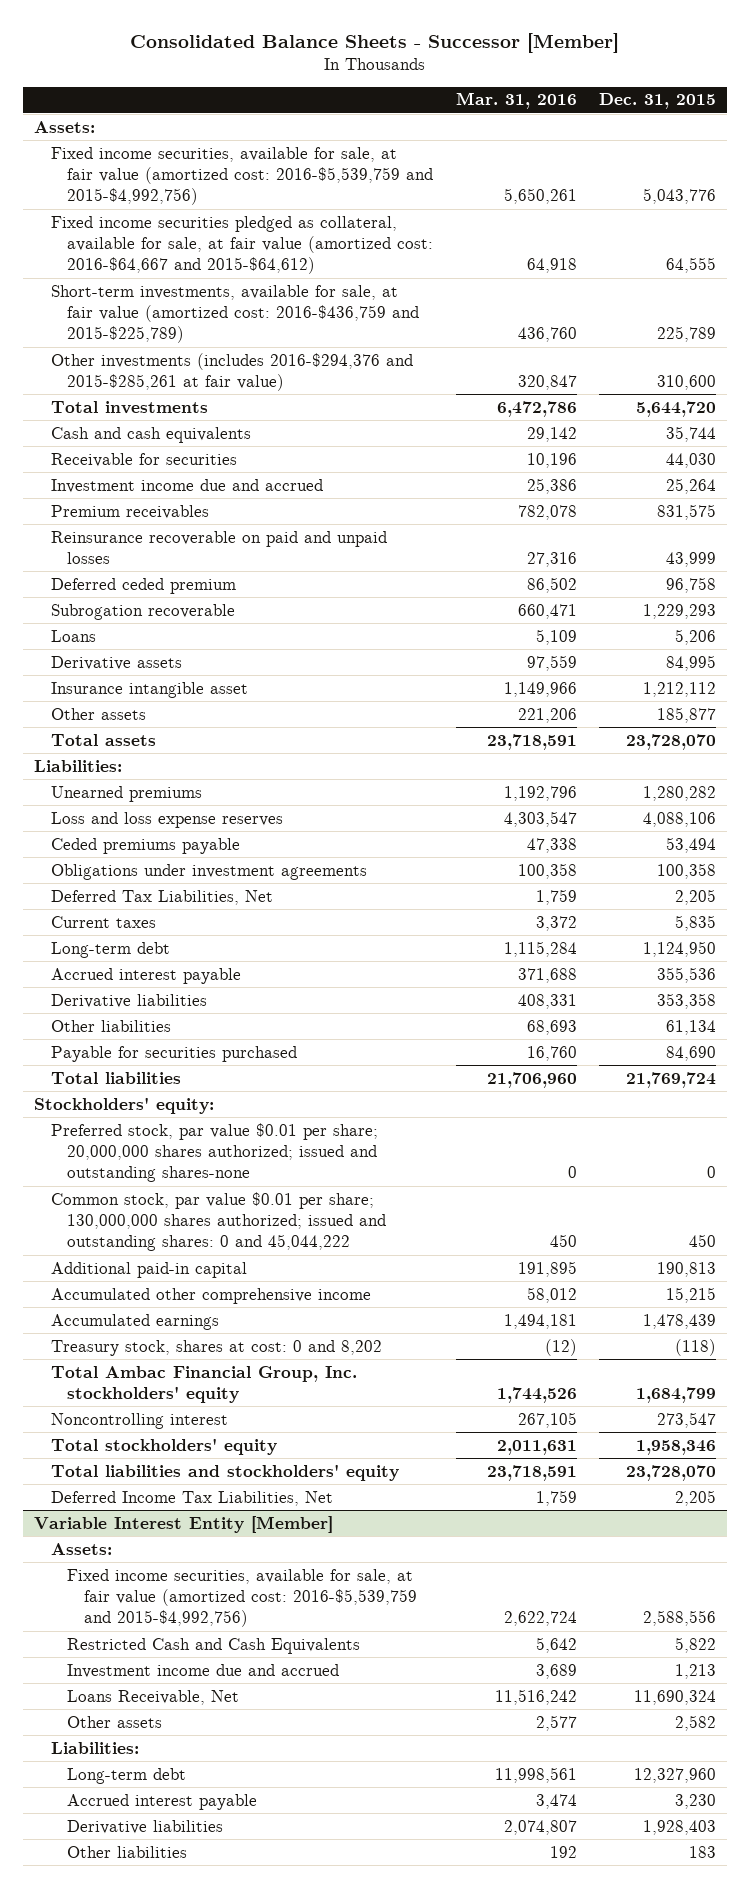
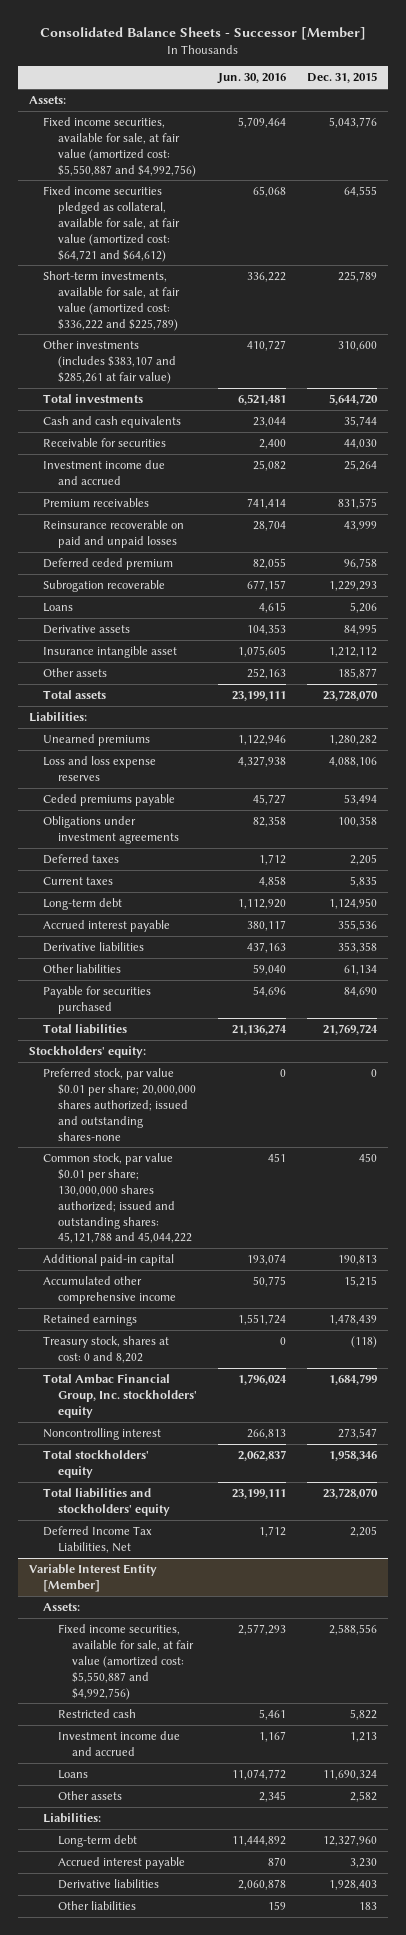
[455,92,577,110] Mar. 31, 2016 -> none
none -> [216,73,286,85] Jun. 30, 2016
[50,146,434,206] Fixed income securities, available for sale, at fair value (amortized cost: 2016-$5,539,759 and 2015-$4,992,756) -> [43,116,196,177] Fixed income securities, available for sale, at fair value (amortized cost: $5,550,887 and $4,992,756)
[50,215,434,275] Fixed income securities pledged as collateral, available for sale, at fair value (amortized cost: 2016-$64,667 and 2015-$64,612) -> [43,185,180,262] Fixed income securities pledged as collateral, available for sale, at fair value (amortized cost: $64,721 and $64,612)
[50,284,420,344] Short-term investments, available for sale, at fair value (amortized cost: 2016-$436,759 and 2015-$225,789) -> [43,270,180,331] Short-term investments, available for sale, at fair value (amortized cost: $336,222 and $225,789)
[50,352,413,391] Other investments (includes 2016-$294,376 and 2015-$285,261 at fair value) -> [43,339,176,384] Other investments (includes $383,107 and $285,261 at fair value)
[50,889,273,905] Deferred Tax Liabilities, Net -> [43,853,120,864] Deferred taxes
[50,1191,387,1252] Common stock, par value $0.01 per share; 130,000,000 shares authorized; issued and outstanding shares: 0 and 45,044,222 -> [43,1152,192,1244] Common stock, par value $0.01 per share; 130,000,000 shares authorized; issued and outstanding shares: 45,121,788 and 45,044,222
[50,1313,219,1330] Accumulated earnings -> [43,1313,138,1326] Retained earnings
[67,1568,417,1628] Fixed income securities, available for sale, at fair value (amortized cost: 2016-$5,539,759 and 2015-$4,992,756) -> [57,1623,194,1700] Fixed income securities, available for sale, at fair value (amortized cost: $5,550,887 and $4,992,756)
[67,1637,361,1654] Restricted Cash and Cash Equivalents -> [57,1708,136,1718] Restricted cash
[67,1689,240,1705] Loans Receivable, Net -> [57,1769,88,1779] Loans

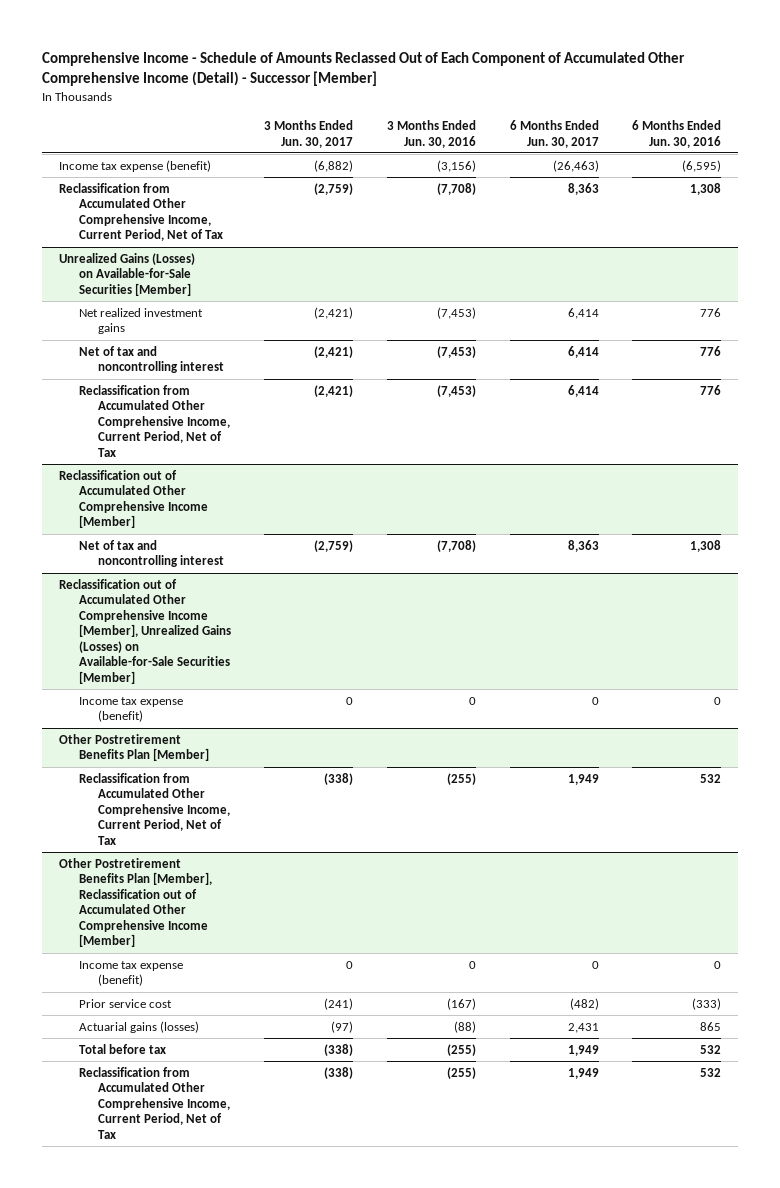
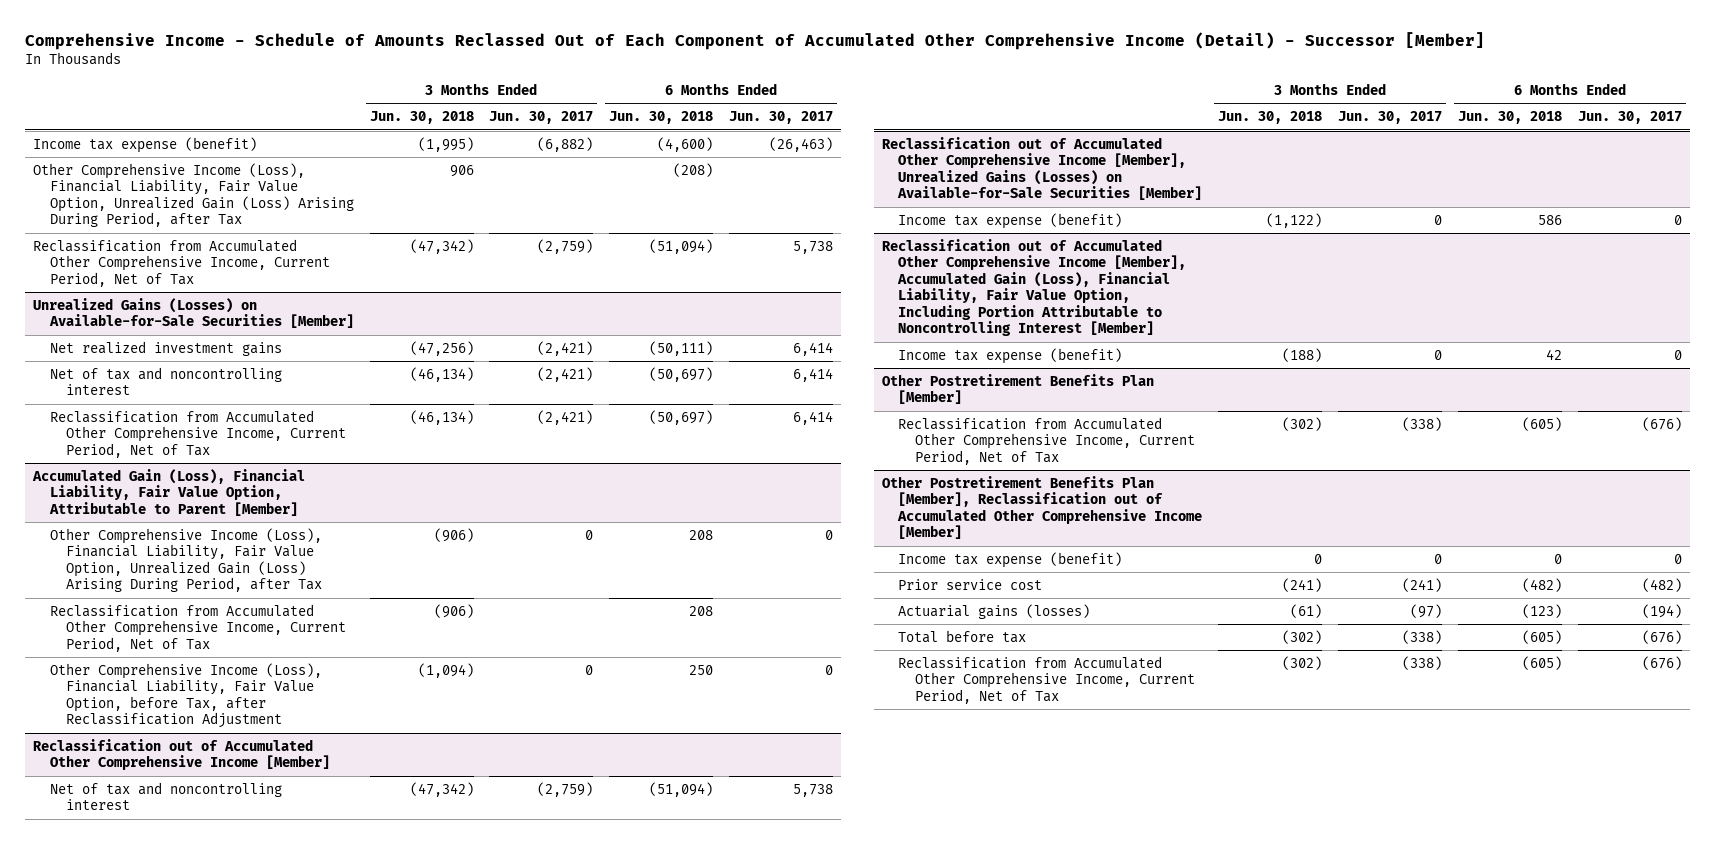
[386,119,476,148] 3 Months Ended Jun. 30, 2016 -> none
[632,119,722,148] 6 Months Ended Jun. 30, 2016 -> none
none -> [369,111,474,125] Jun. 30, 2018
none -> [609,111,714,125] Jun. 30, 2018
none -> [33,162,354,228] Other Comprehensive Income (Loss), Financial Liability, Fair Value Option, Unrealized Gain (Loss) Arising During Period, after Tax
[567,182,599,195] 8,363 -> [793,240,834,254] 5,738
none -> [32,468,306,516] Accumulated Gain (Loss), Financial Liability, Fair Value Option, Attributable to Parent [Member]
none -> [49,527,323,593] Other Comprehensive Income (Loss), Financial Liability, Fair Value Option, Unrealized Gain (Loss) Arising During Period, after Tax
none -> [49,603,347,652] Reclassification from Accumulated Other Comprehensive Income, Current Period, Net of Tax
none -> [49,662,322,729] Other Comprehensive Income (Loss), Financial Liability, Fair Value Option, before Tax, after Reclassification Adjustment
[567,539,599,552] 8,363 -> [793,783,834,797] 5,738
none -> [881,238,1187,337] Reclassification out of Accumulated Other Comprehensive Income [Member], Accumulated Gain (Loss), Financial Liability, Fair Value Option, Including Portion Attributable to Noncontrolling Interest [Member]
none -> [898,347,1123,364] Income tax expense (benefit)
[567,773,599,785] 1,949 -> [1641,416,1682,431] (676)
[567,1022,599,1033] 2,431 -> [1641,603,1682,618] (194)
[567,1044,599,1056] 1,949 -> [1641,629,1682,644] (676)
[567,1067,599,1079] 1,949 -> [1641,655,1682,670] (676)

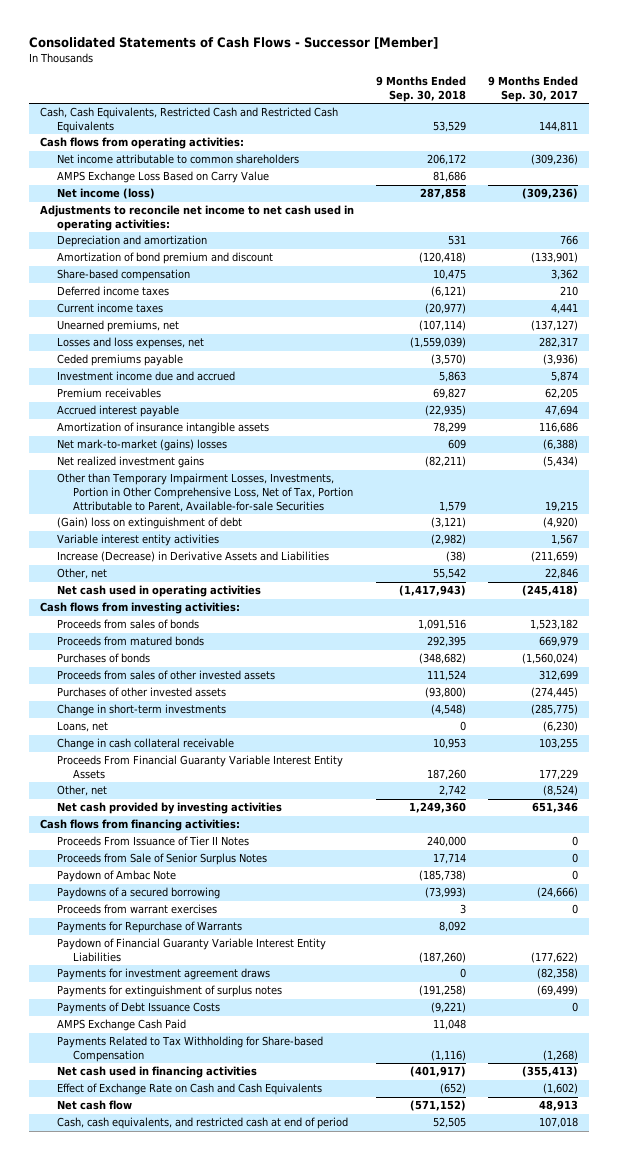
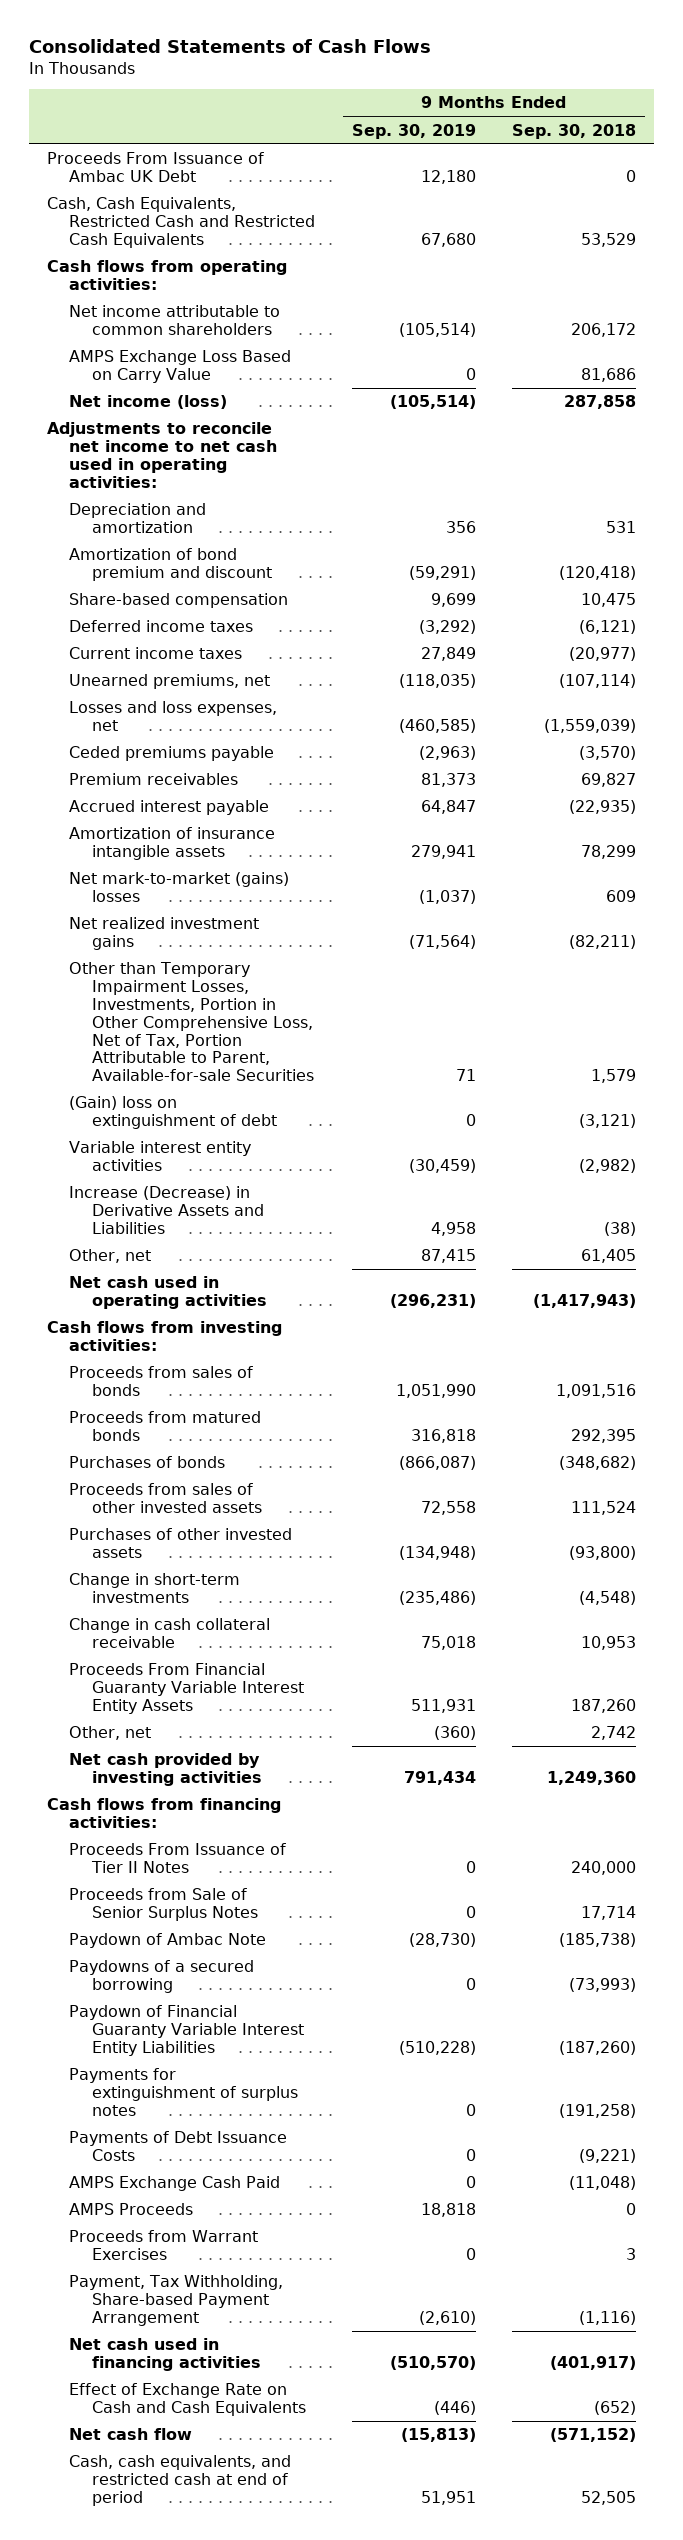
[29,36,439,49] Consolidated Statements of Cash Flows - Successor [Member] -> [28,38,431,53] Consolidated Statements of Cash Flows
[488,76,579,103] 9 Months Ended Sep. 30, 2017 -> none
none -> [351,123,476,139] Sep. 30, 2019
none -> [46,152,264,183] Proceeds From Issuance of Ambac UK Debt
[56,371,235,382] Investment income due and accrued -> none
[433,568,467,580] 55,542 -> [580,1249,636,1264] 61,405
[56,721,108,733] Loans, net -> none
[56,904,217,915] Proceeds from warrant exercises -> none
[56,921,242,934] Payments for Repurchase of Warrants -> none
[56,968,270,981] Payments for investment agreement draws -> none
[433,1019,467,1031] 11,048 -> [568,2176,636,2191] (11,048)
none -> [69,2203,194,2216] AMPS Proceeds
none -> [69,2230,259,2261] Proceeds from Warrant Exercises
[56,1036,323,1063] Payments Related to Tax Withholding for Share-based Compensation -> [69,2275,284,2326] Payment, Tax Withholding, Share-based Payment Arrangement

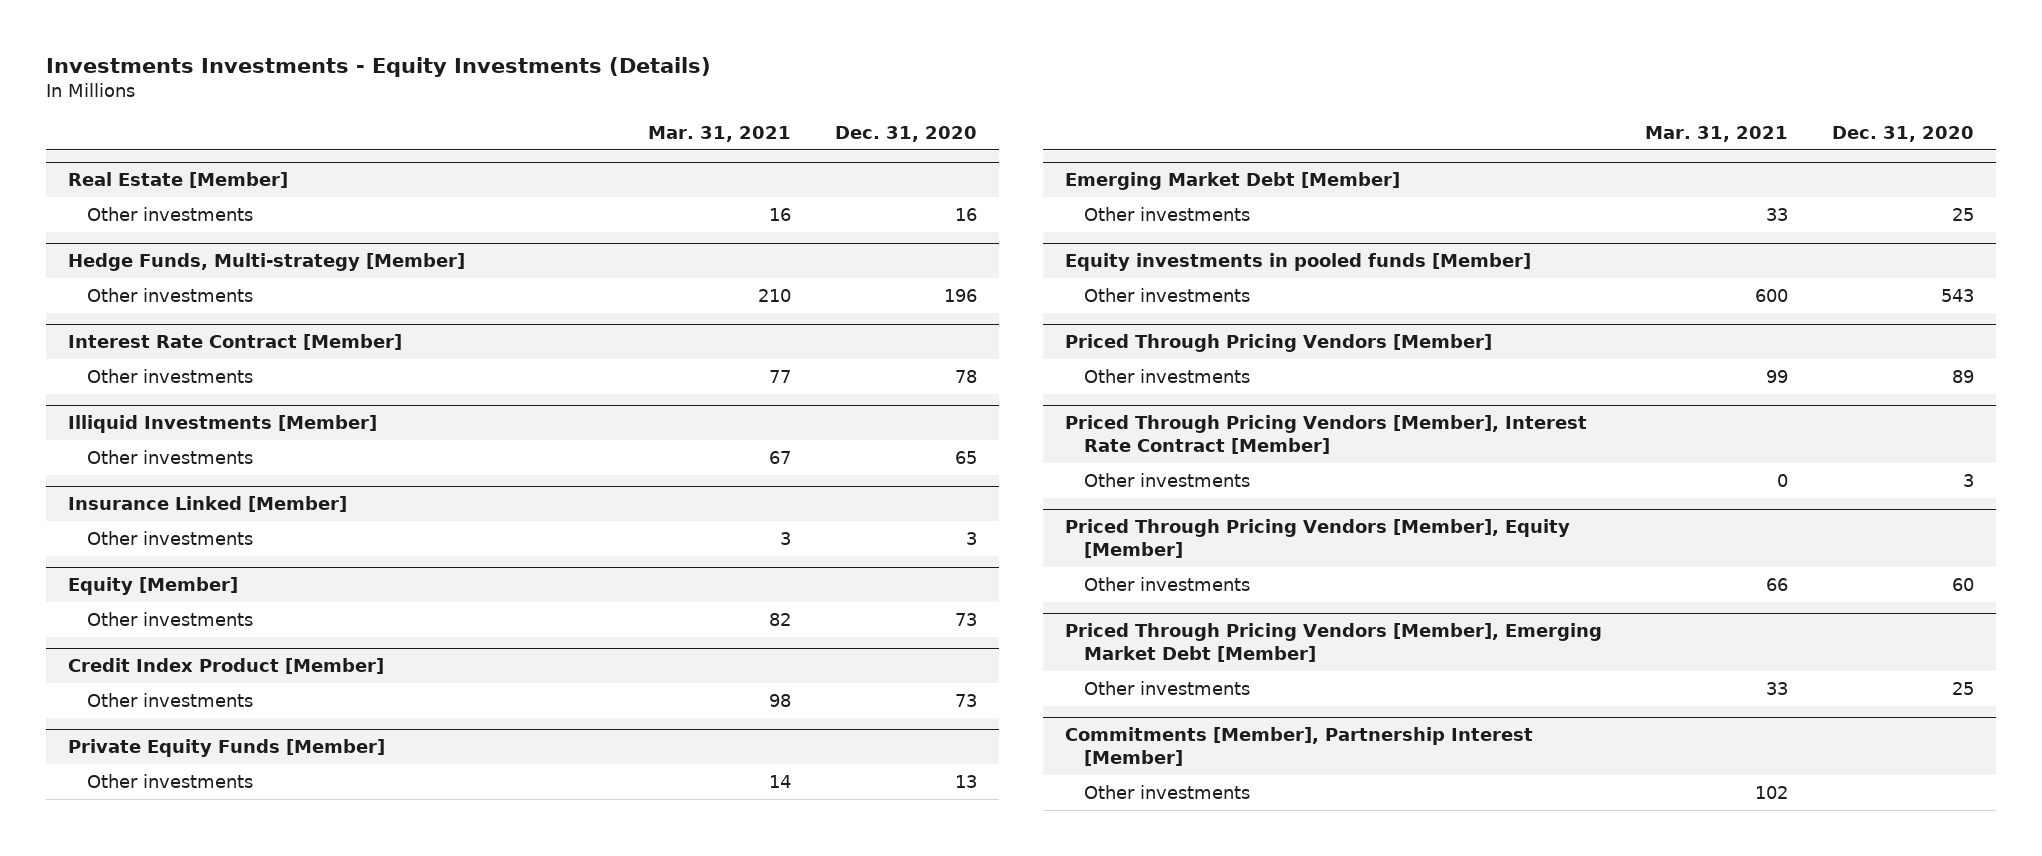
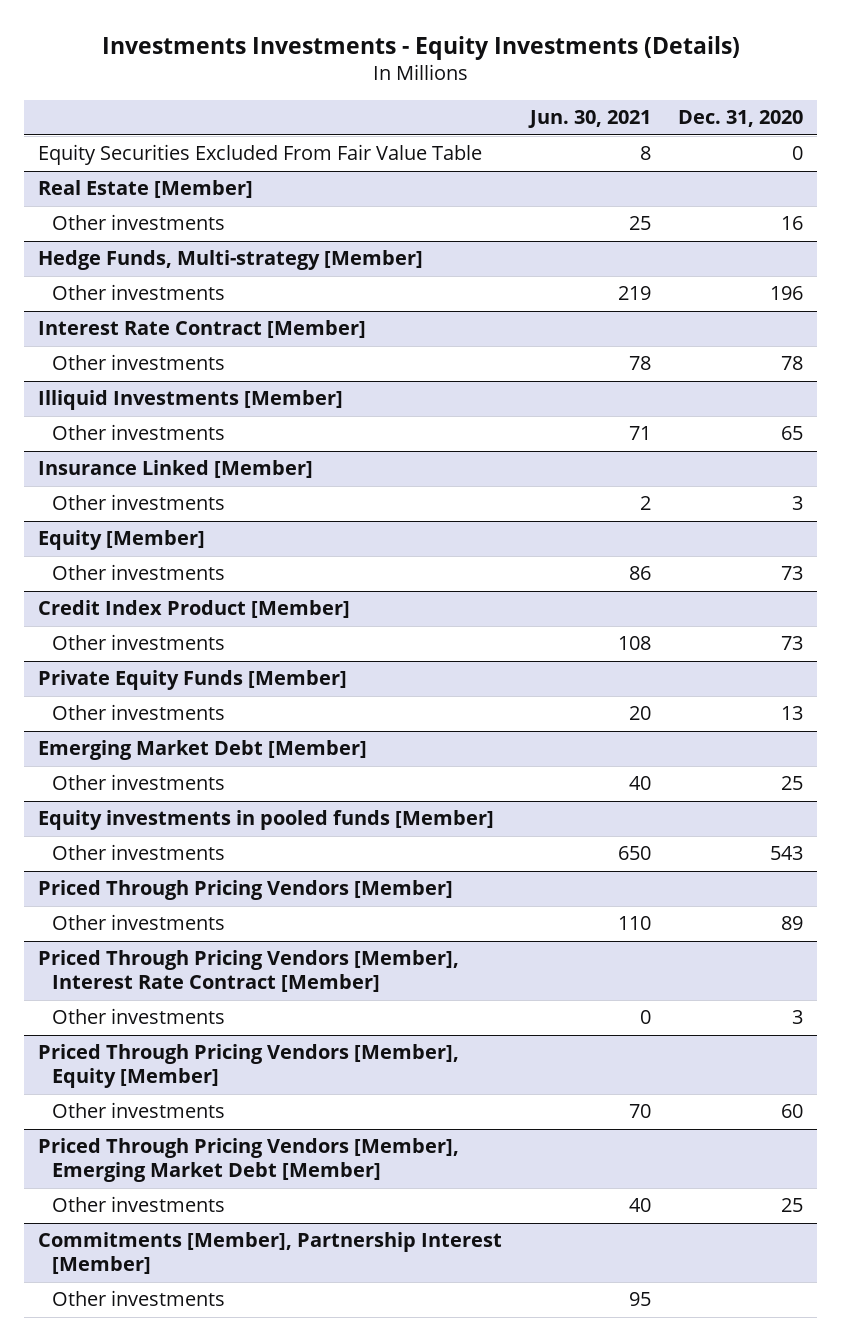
[648,125,792,142] Mar. 31, 2021 -> none
none -> [527,110,651,129] Jun. 30, 2021
none -> [37,144,482,166] Equity Securities Excluded From Fair Value Table

